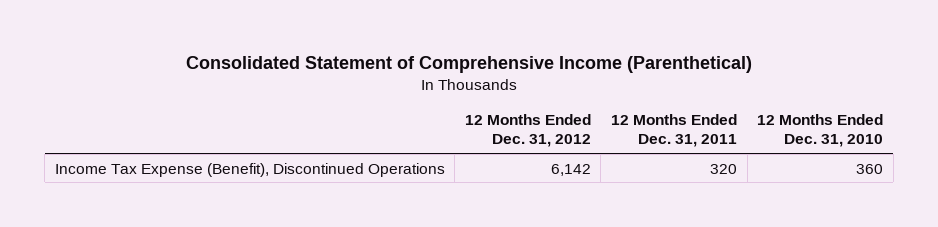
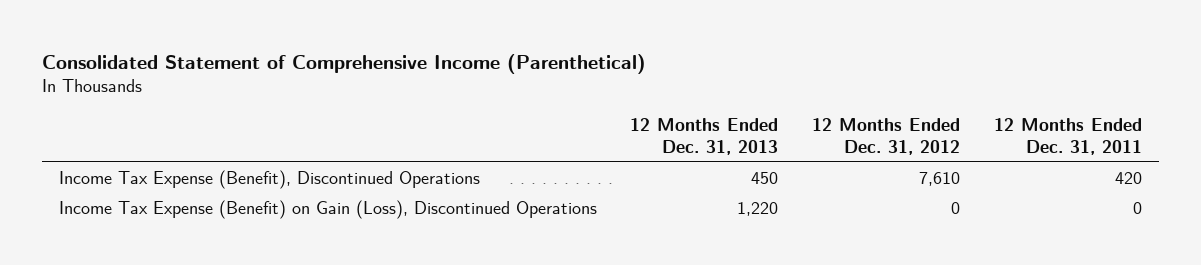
[757,114,884,148] 12 Months Ended Dec. 31, 2010 -> none
none -> [630,117,779,156] 12 Months Ended Dec. 31, 2013
[550,163,591,176] 6,142 -> [919,172,961,187] 7,610
[710,163,738,174] 320 -> [1115,172,1143,185] 420
none -> [58,200,597,220] Income Tax Expense (Benefit) on Gain (Loss), Discontinued Operations

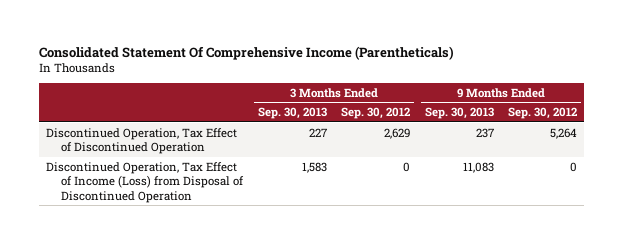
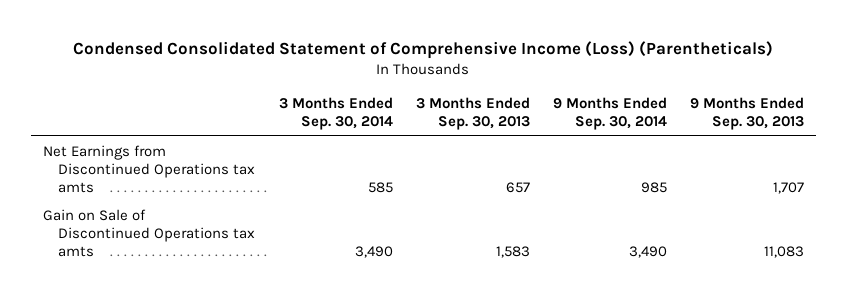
[38,45,454,60] Consolidated Statement Of Comprehensive Income (Parentheticals) -> [73,41,774,60] Condensed Consolidated Statement of Comprehensive Income (Loss) (Parentheticals)
[341,107,411,120] Sep. 30, 2012 -> none
[508,107,578,120] Sep. 30, 2012 -> none
none -> [278,97,393,131] 3 Months Ended Sep. 30, 2014
none -> [553,97,668,131] 9 Months Ended Sep. 30, 2014
[46,127,238,155] Discontinued Operation, Tax Effect of Discontinued Operation -> [42,145,256,193] Net Earnings from Discontinued Operations tax amts
[308,127,327,137] 227 -> [505,181,530,193] 657
[475,127,494,138] 237 -> [773,181,805,194] 1,707
[46,161,245,203] Discontinued Operation, Tax Effect of Income (Loss) from Disposal of Discontinued Operation -> [42,209,256,257] Gain on Sale of Discontinued Operations tax amts

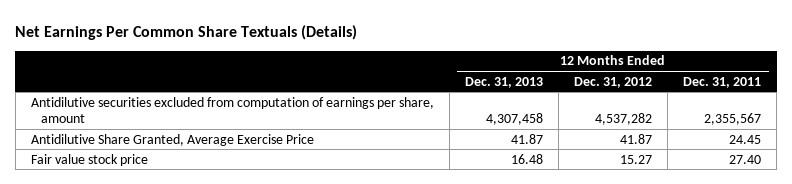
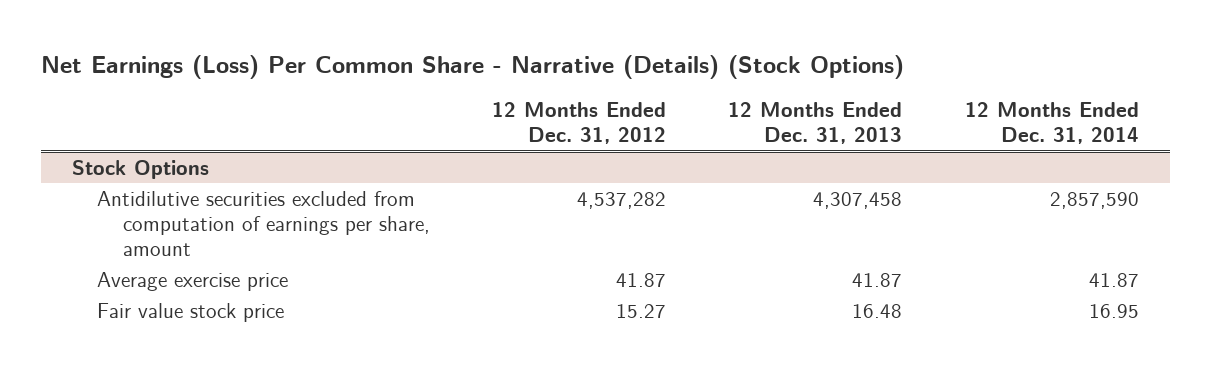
[15,24,358,40] Net Earnings Per Common Share Textuals (Details) -> [40,55,904,80] Net Earnings (Loss) Per Common Share - Narrative (Details) (Stock Options)
[683,76,762,88] Dec. 31, 2011 -> none
none -> [964,102,1139,145] 12 Months Ended Dec. 31, 2014
none -> [71,159,209,179] Stock Options
[30,133,314,146] Antidilutive Share Granted, Average Exercise Price -> [97,271,289,291] Average exercise price

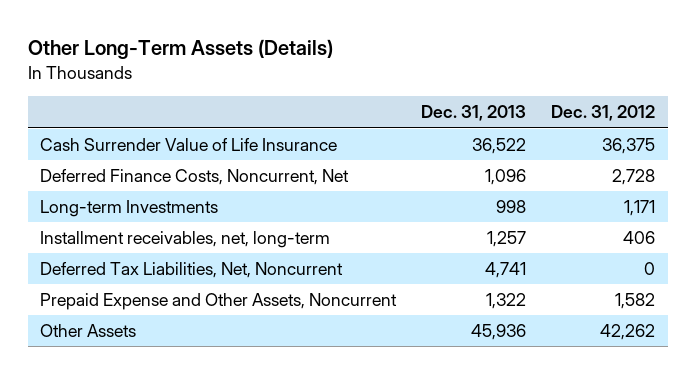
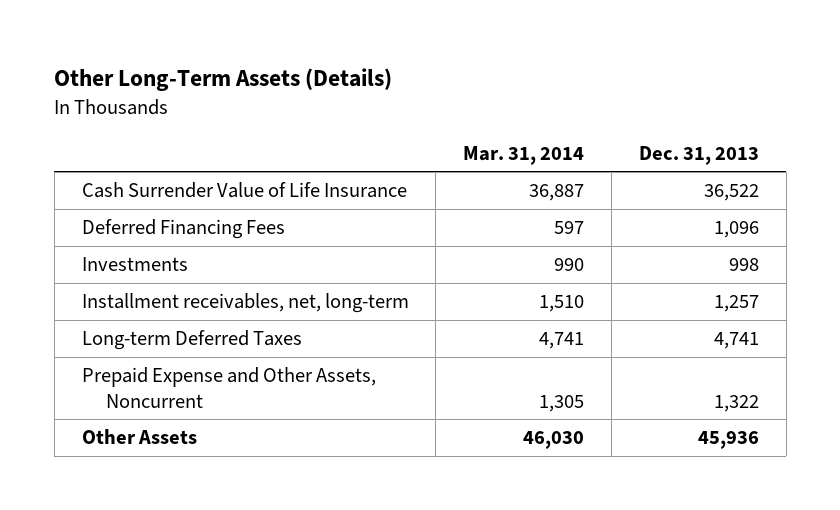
[551,105,656,122] Dec. 31, 2012 -> none
none -> [463,145,585,165] Mar. 31, 2014
[40,169,350,186] Deferred Finance Costs, Noncurrent, Net -> [81,219,285,240] Deferred Financing Fees
[40,200,219,218] Long-term Investments -> [81,257,188,272] Investments
[40,262,344,279] Deferred Tax Liabilities, Net, Noncurrent -> [81,330,302,351] Long-term Deferred Taxes

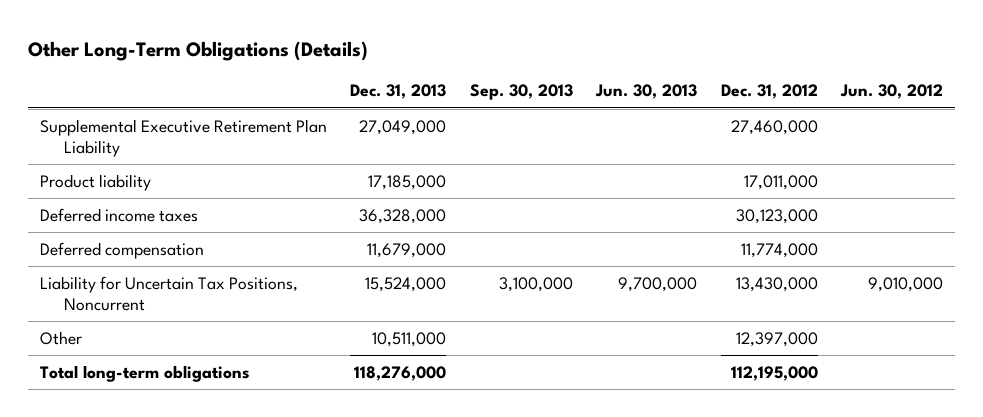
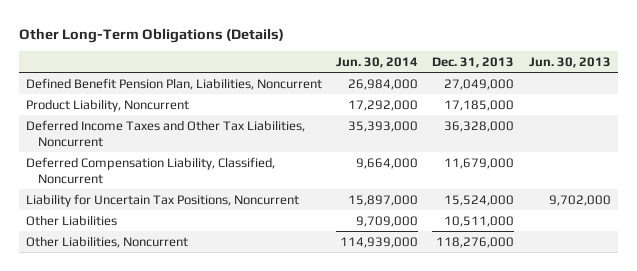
[469,84,573,101] Sep. 30, 2013 -> none
[720,84,818,100] Dec. 31, 2012 -> none
[840,84,944,100] Jun. 30, 2012 -> none
none -> [336,56,419,68] Jun. 30, 2014
[39,118,327,157] Supplemental Executive Retirement Plan Liability -> [25,77,322,90] Defined Benefit Pension Plan, Liabilities, Noncurrent
[39,173,151,191] Product liability -> [25,98,189,112] Product Liability, Noncurrent
[39,207,198,222] Deferred income taxes -> [25,119,305,148] Deferred Income Taxes and Other Tax Liabilities, Noncurrent
[39,241,204,259] Deferred compensation -> [25,156,275,185] Deferred Compensation Liability, Classified, Noncurrent
[618,276,698,292] 9,700,000 -> [548,194,611,206] 9,702,000
[39,330,82,345] Other -> [25,214,117,226] Other Liabilities
[39,364,250,382] Total long-term obligations -> [25,235,188,248] Other Liabilities, Noncurrent

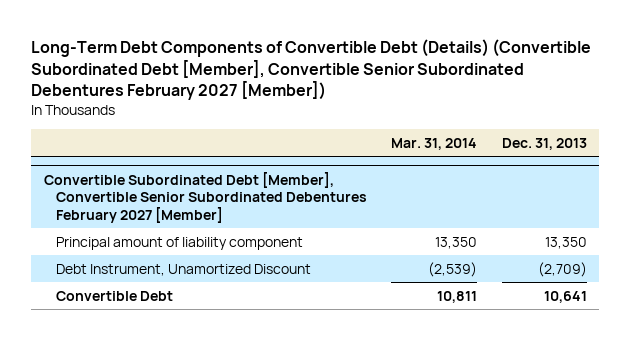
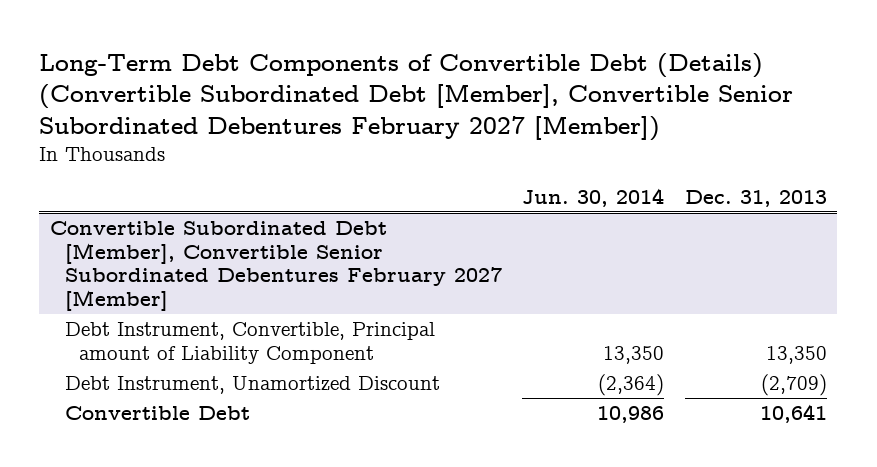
[391,137,478,150] Mar. 31, 2014 -> none
none -> [522,187,665,207] Jun. 30, 2014
[55,236,303,250] Principal amount of liability component -> [64,322,435,364] Debt Instrument, Convertible, Principal amount of Liability Component

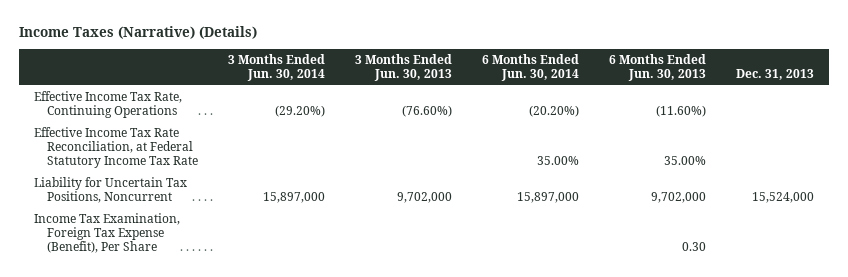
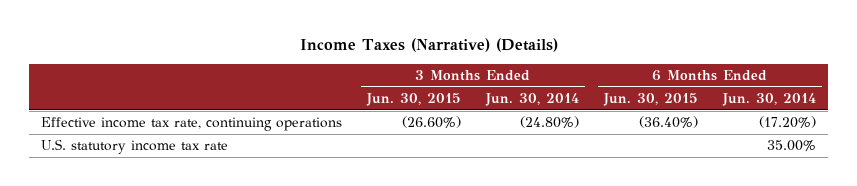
[355,54,453,82] 3 Months Ended Jun. 30, 2013 -> none
[609,54,707,82] 6 Months Ended Jun. 30, 2013 -> none
[736,69,815,81] Dec. 31, 2013 -> none
none -> [366,93,462,107] Jun. 30, 2015
none -> [602,93,698,107] Jun. 30, 2015
[33,177,187,204] Liability for Uncertain Tax Positions, Noncurrent -> none
[33,213,180,253] Income Tax Examination, Foreign Tax Expense (Benefit), Per Share -> none
[33,91,182,119] Effective Income Tax Rate, Continuing Operations -> [41,117,343,132] Effective income tax rate, continuing operations
[275,105,326,118] (29.20%) -> [520,116,580,129] (24.80%)
[529,105,580,118] (20.20%) -> [758,116,816,129] (17.20%)
[33,127,198,168] Effective Income Tax Rate Reconciliation, at Federal Statutory Income Tax Rate -> [41,139,229,155] U.S. statutory income tax rate

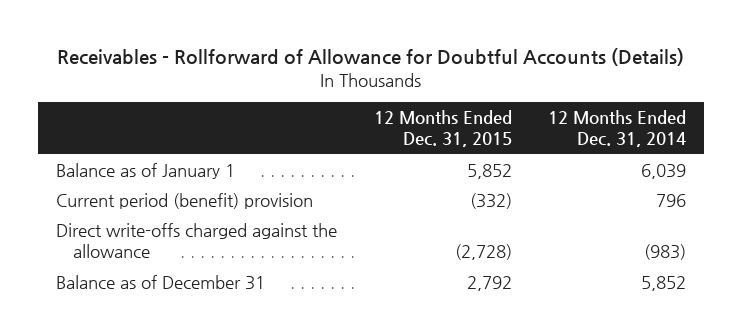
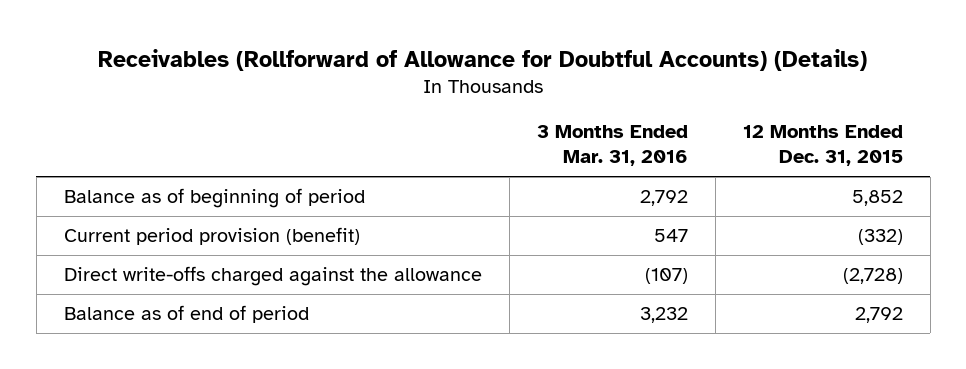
[57,48,685,67] Receivables - Rollforward of Allowance for Doubtful Accounts (Details) -> [98,48,868,71] Receivables (Rollforward of Allowance for Doubtful Accounts) (Details)
[548,109,687,148] 12 Months Ended Dec. 31, 2014 -> none
none -> [536,125,688,167] 3 Months Ended Mar. 31, 2016
[56,162,236,179] Balance as of January 1 -> [63,188,365,209] Balance as of beginning of period
[56,192,314,209] Current period (benefit) provision -> [63,227,360,246] Current period provision (benefit)
[56,274,266,290] Balance as of December 31 -> [63,305,309,324] Balance as of end of period

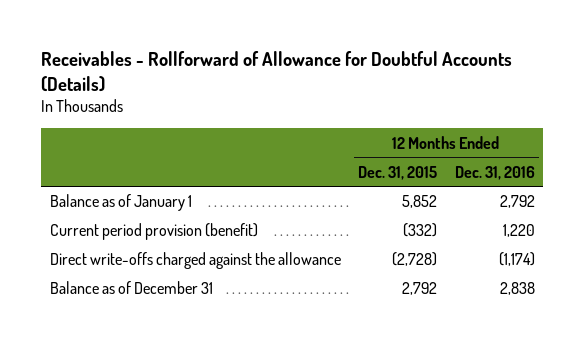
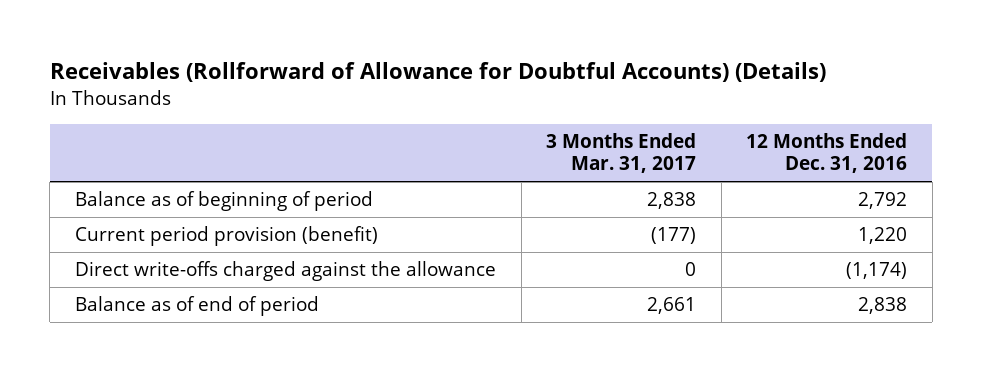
[40,50,512,92] Receivables - Rollforward of Allowance for Doubtful Accounts (Details) -> [49,62,826,83] Receivables (Rollforward of Allowance for Doubtful Accounts) (Details)
[358,165,438,180] Dec. 31, 2015 -> none
none -> [546,133,697,174] 3 Months Ended Mar. 31, 2017
[49,194,192,212] Balance as of January 1 -> [75,191,374,212] Balance as of beginning of period
[49,281,213,295] Balance as of December 31 -> [75,296,320,317] Balance as of end of period

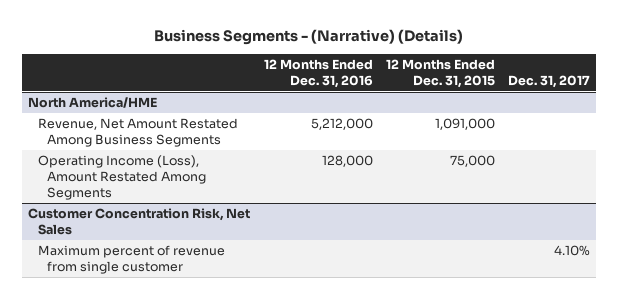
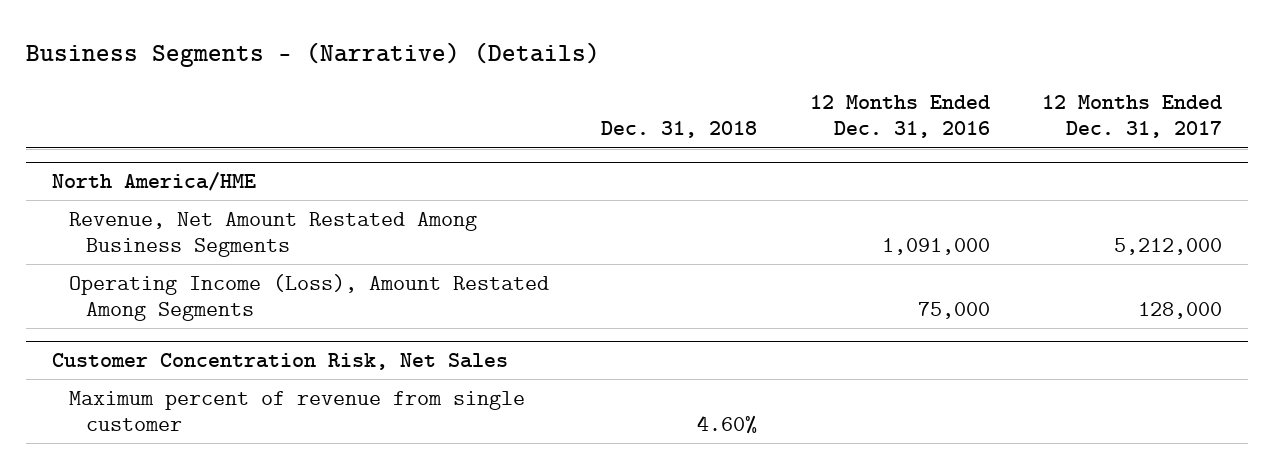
[385,58,495,89] 12 Months Ended Dec. 31, 2015 -> none
[507,75,590,89] Dec. 31, 2017 -> none
none -> [601,121,758,139] Dec. 31, 2018
none -> [1041,95,1222,139] 12 Months Ended Dec. 31, 2017
[310,117,373,130] 5,212,000 -> [881,237,990,255] 1,091,000
[321,154,373,167] 128,000 -> [917,301,990,319] 75,000

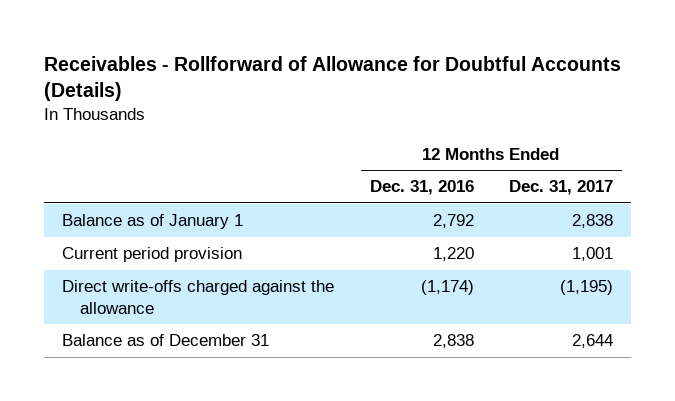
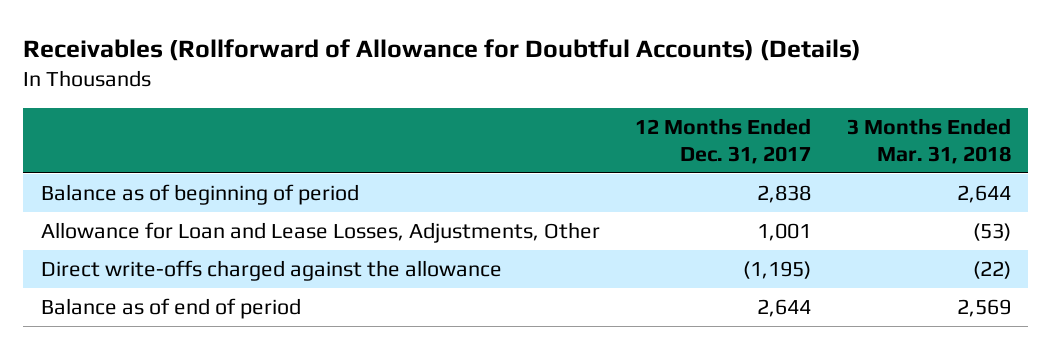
[44,55,622,102] Receivables - Rollforward of Allowance for Doubtful Accounts (Details) -> [23,38,862,61] Receivables (Rollforward of Allowance for Doubtful Accounts) (Details)
[369,180,474,196] Dec. 31, 2016 -> none
none -> [846,117,1011,164] 3 Months Ended Mar. 31, 2018
[62,247,243,263] Current period provision -> none
[62,214,244,230] Balance as of January 1 -> [40,184,359,206] Balance as of beginning of period
none -> [40,222,600,244] Allowance for Loan and Lease Losses, Adjustments, Other
[62,334,270,347] Balance as of December 31 -> [40,298,301,320] Balance as of end of period

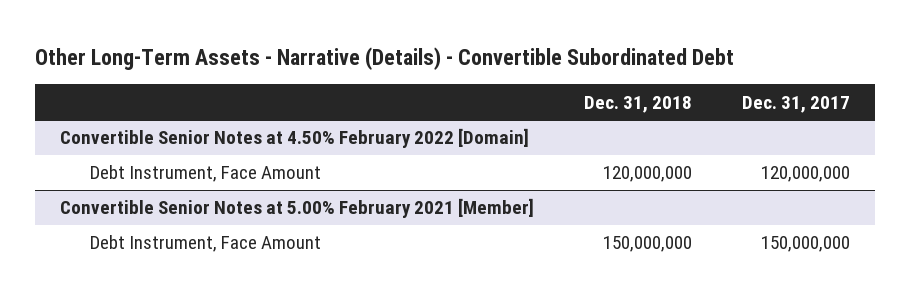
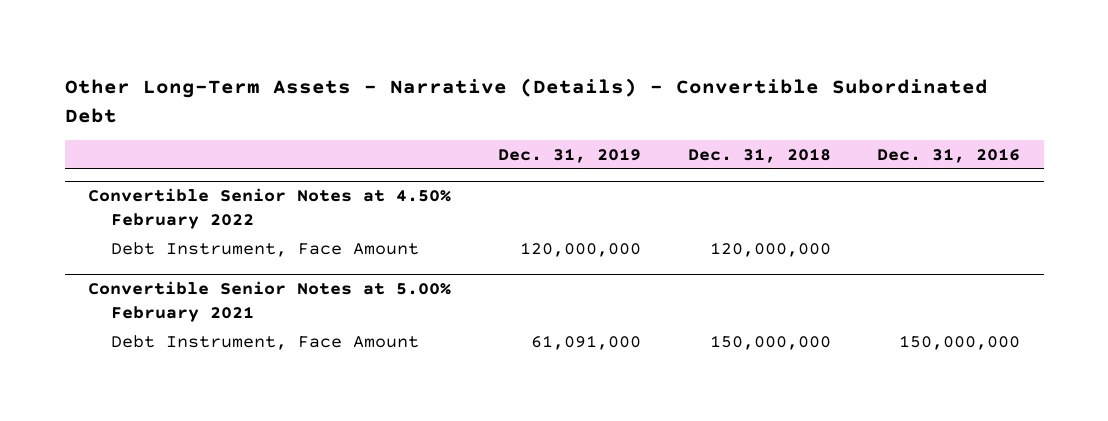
[742,95,851,113] Dec. 31, 2017 -> none
none -> [497,148,641,164] Dec. 31, 2019
none -> [877,148,1021,164] Dec. 31, 2016
[60,128,530,149] Convertible Senior Notes at 4.50% February 2022 [Domain] -> [87,188,451,230] Convertible Senior Notes at 4.50% February 2022
[60,198,535,219] Convertible Senior Notes at 5.00% February 2021 [Member] -> [87,281,451,323] Convertible Senior Notes at 5.00% February 2021

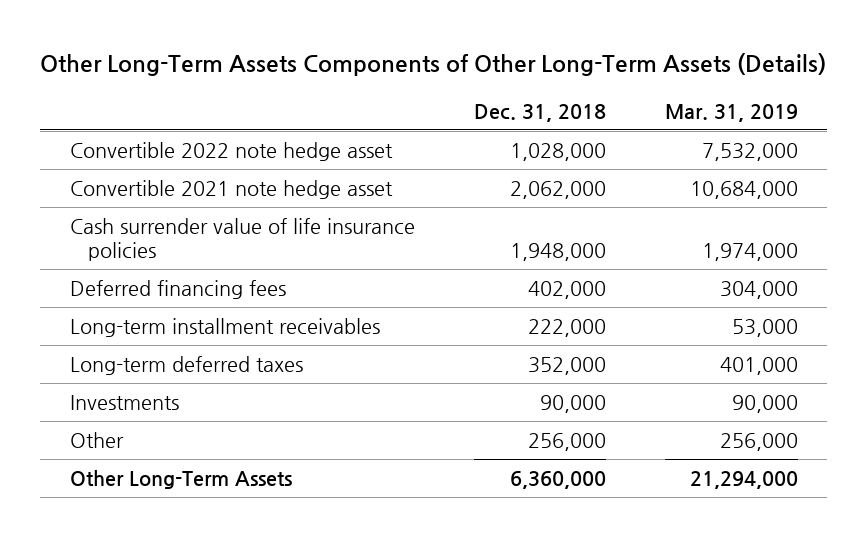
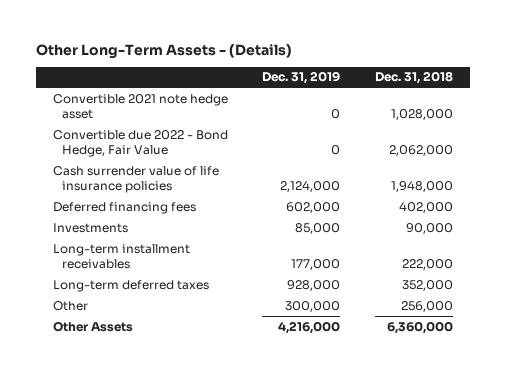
[40,53,827,77] Other Long-Term Assets Components of Other Long-Term Assets (Details) -> [35,43,292,59] Other Long-Term Assets - (Details)
[664,103,798,122] Mar. 31, 2019 -> none
none -> [262,71,341,85] Dec. 31, 2019
[69,142,393,162] Convertible 2022 note hedge asset -> [53,93,229,119] Convertible 2021 note hedge asset
[69,180,393,200] Convertible 2021 note hedge asset -> [53,129,229,157] Convertible due 2022 - Bond Hedge, Fair Value
[69,395,179,411] Investments -> [53,222,129,233] Investments
[69,470,292,490] Other Long-Term Assets -> [53,320,134,332] Other Assets

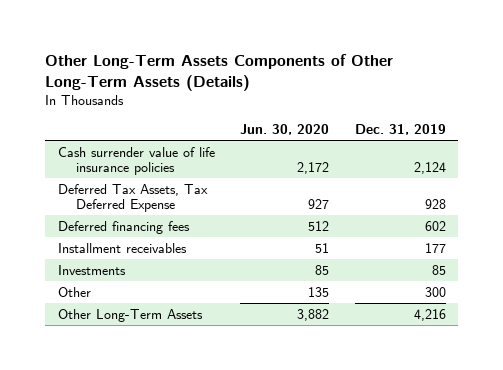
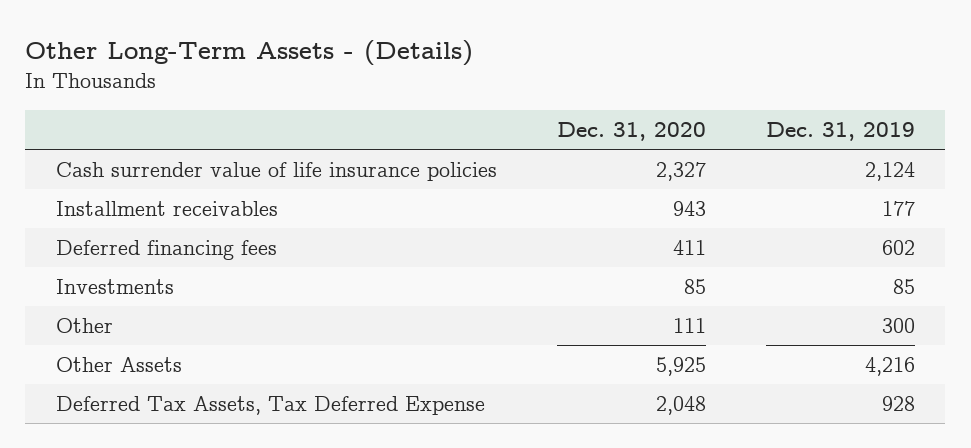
[44,53,393,92] Other Long-Term Assets Components of Other Long-Term Assets (Details) -> [25,39,474,66] Other Long-Term Assets - (Details)
[240,124,330,136] Jun. 30, 2020 -> none
none -> [556,121,706,141] Dec. 31, 2020
[57,220,190,234] Deferred financing fees -> [55,240,277,261] Deferred financing fees
[57,308,203,322] Other Long-Term Assets -> [55,357,182,373] Other Assets
[57,183,208,213] Deferred Tax Assets, Tax Deferred Expense -> [55,396,485,416] Deferred Tax Assets, Tax Deferred Expense

